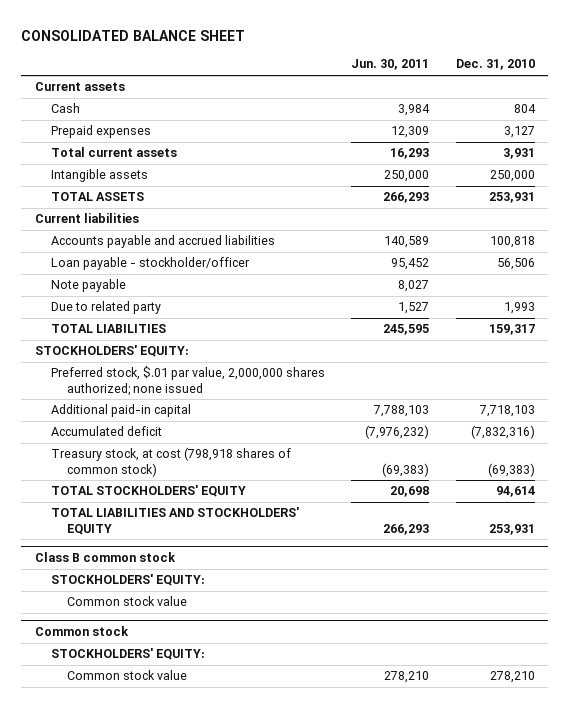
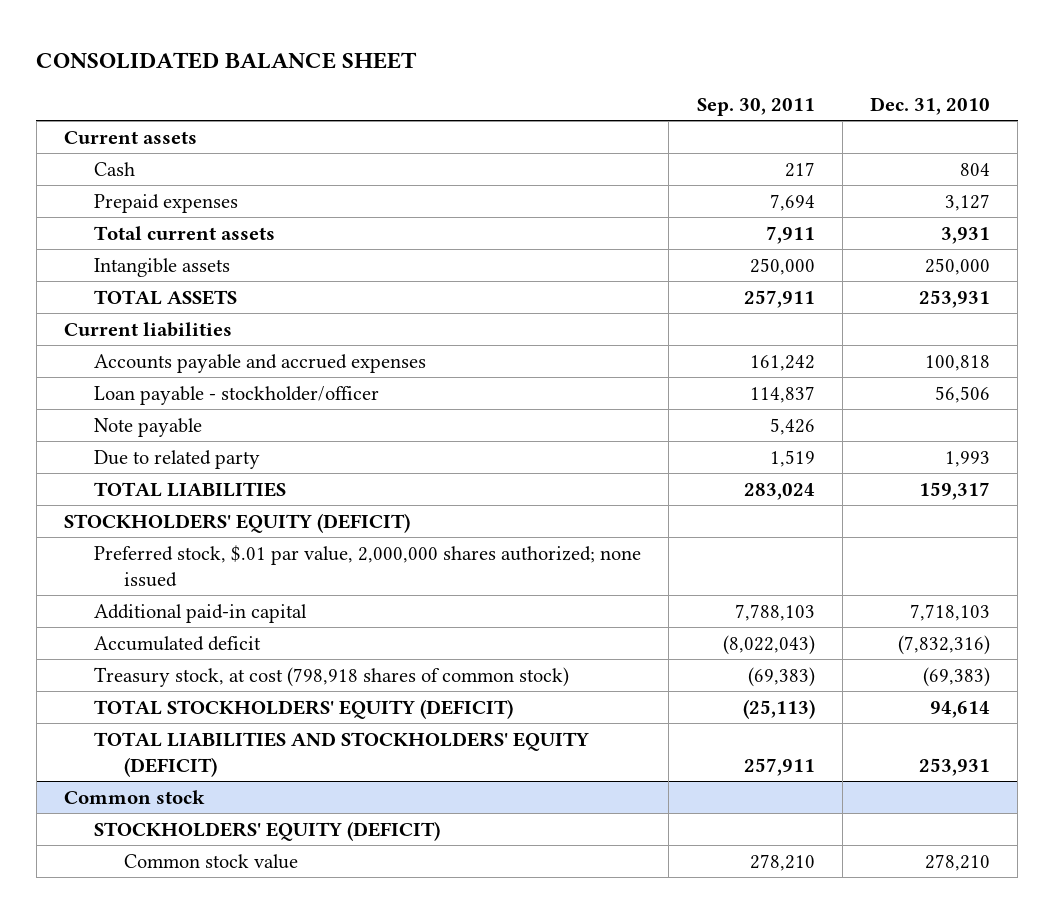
[351,59,430,71] Jun. 30, 2011 -> none
none -> [696,97,815,116] Sep. 30, 2011
[50,235,275,249] Accounts payable and accrued liabilities -> [93,353,426,373] Accounts payable and accrued expenses
[34,345,189,358] STOCKHOLDERS' EQUITY: -> [64,512,411,533] STOCKHOLDERS' EQUITY (DEFICIT)
[34,551,176,562] Class B common stock -> none
[50,574,205,587] STOCKHOLDERS' EQUITY: -> none
[67,596,188,607] Common stock value -> none
[50,485,246,498] TOTAL STOCKHOLDERS' EQUITY -> [93,698,513,719] TOTAL STOCKHOLDERS' EQUITY (DEFICIT)
[50,507,299,535] TOTAL LIABILITIES AND STOCKHOLDERS' EQUITY -> [93,731,589,777] TOTAL LIABILITIES AND STOCKHOLDERS' EQUITY (DEFICIT)
[50,648,205,661] STOCKHOLDERS' EQUITY: -> [93,820,440,841] STOCKHOLDERS' EQUITY (DEFICIT)

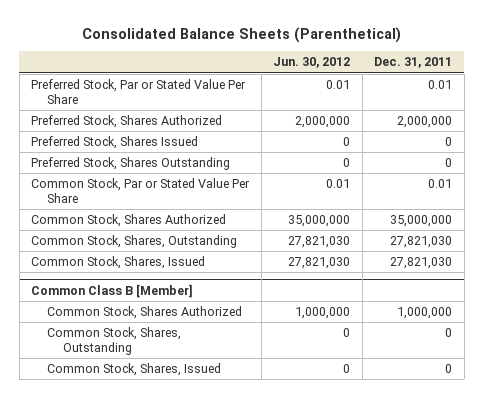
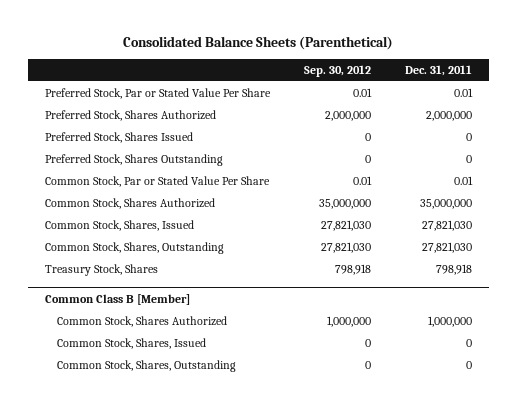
[273,57,351,69] Jun. 30, 2012 -> none
none -> [303,64,371,77] Sep. 30, 2012
[31,235,238,249] Common Stock, Shares, Outstanding -> [44,242,224,255] Common Stock, Shares, Outstanding
none -> [44,264,158,277] Treasury Stock, Shares
[47,327,182,356] Common Stock, Shares, Outstanding -> [57,360,237,373] Common Stock, Shares, Outstanding

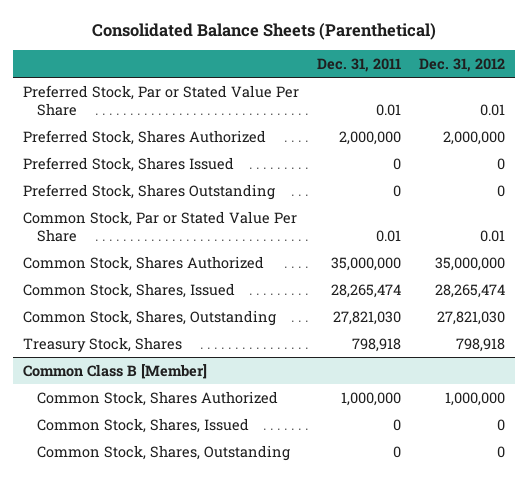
[303,64,371,77] Sep. 30, 2012 -> none
none -> [419,57,506,72] Dec. 31, 2012
[421,220,472,232] 27,821,030 -> [330,283,401,298] 28,265,474

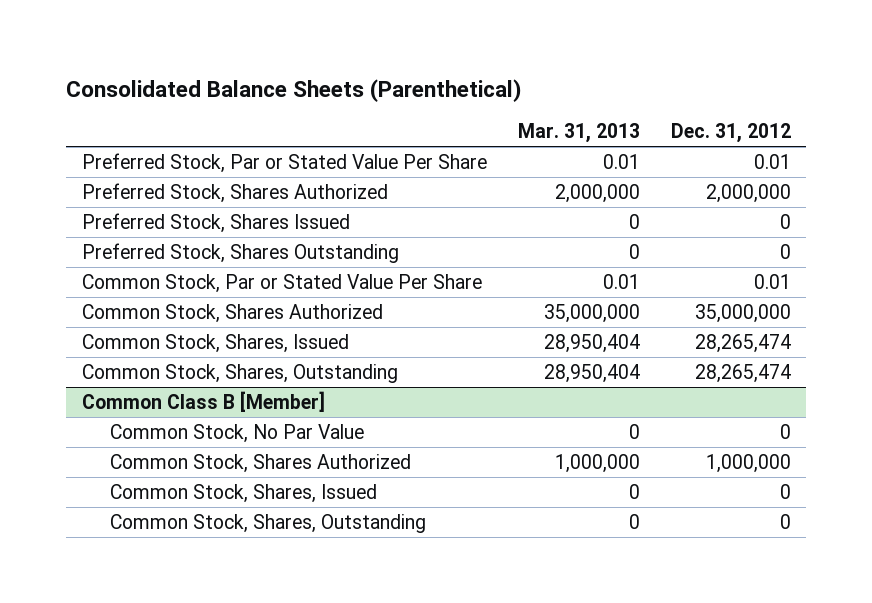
[316,57,401,72] Dec. 31, 2011 -> none
none -> [517,123,640,144] Mar. 31, 2013
[22,336,182,353] Treasury Stock, Shares -> none
[437,310,506,325] 27,821,030 -> [694,363,791,383] 28,265,474
none -> [110,423,365,443] Common Stock, No Par Value

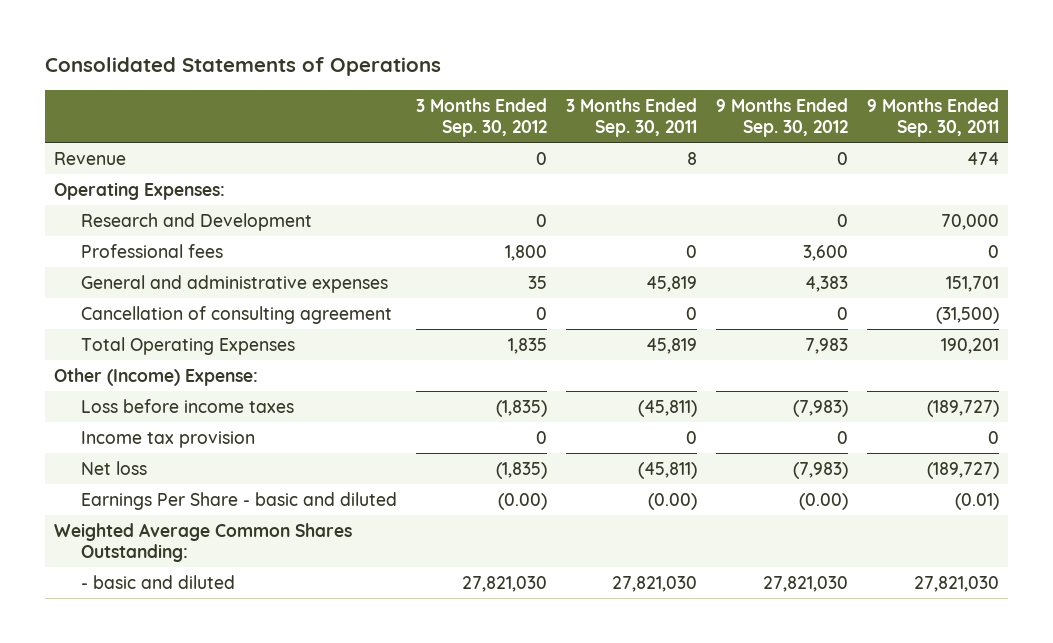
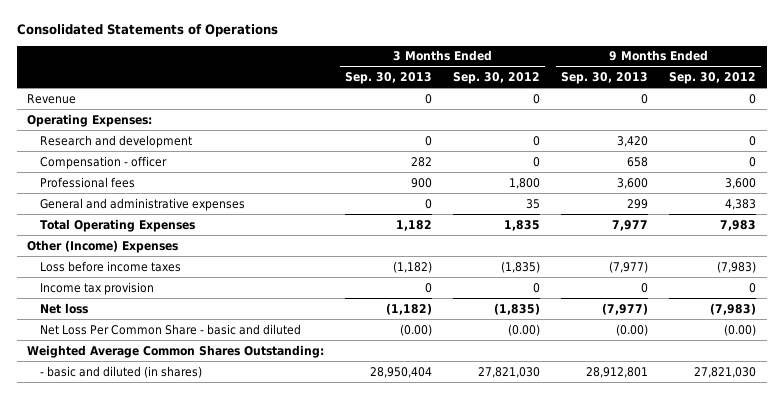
[565,97,697,138] 3 Months Ended Sep. 30, 2011 -> none
[866,97,999,138] 9 Months Ended Sep. 30, 2011 -> none
none -> [345,72,433,85] Sep. 30, 2013
none -> [561,72,649,85] Sep. 30, 2013
[80,212,312,231] Research and Development -> [39,134,192,148] Research and development
none -> [39,155,167,169] Compensation - officer
[80,305,392,324] Cancellation of consulting agreement -> none
[54,367,259,386] Other (Income) Expense: -> [27,239,179,253] Other (Income) Expenses
[80,491,397,510] Earnings Per Share - basic and diluted -> [39,323,301,335] Net Loss Per Common Share - basic and diluted
[80,574,235,589] - basic and diluted -> [39,365,202,378] - basic and diluted (in shares)

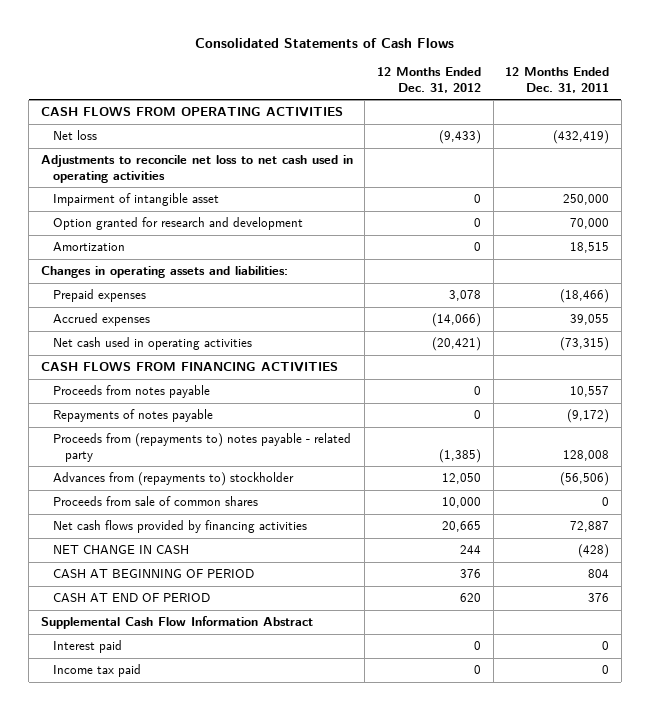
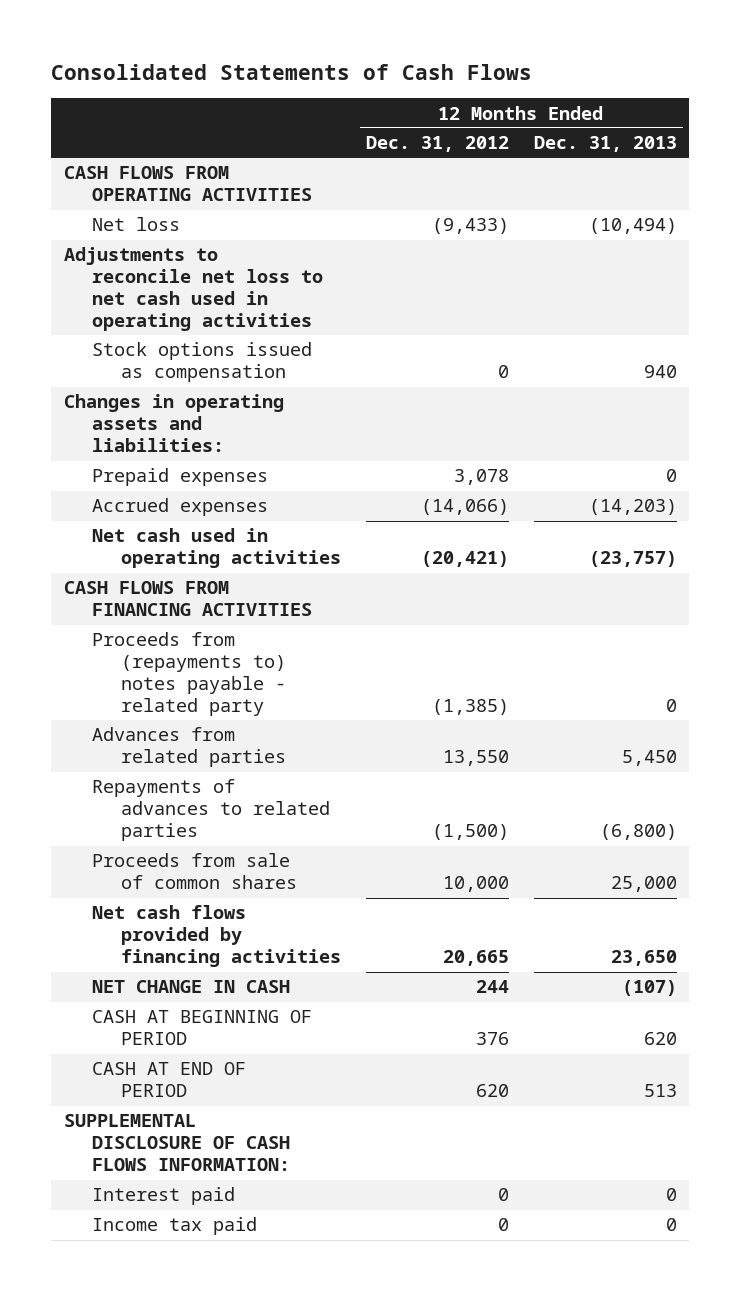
[505,67,610,93] 12 Months Ended Dec. 31, 2011 -> none
none -> [533,136,677,153] Dec. 31, 2013
[52,193,219,207] Impairment of intangible asset -> none
[52,217,303,231] Option granted for research and development -> none
[52,242,125,252] Amortization -> none
none -> [92,342,313,383] Stock options issued as compensation
[52,385,210,399] Proceeds from notes payable -> none
[52,409,213,423] Repayments of notes payable -> none
none -> [92,727,286,768] Advances from related parties
[52,472,294,487] Advances from (repayments to) stockholder -> [92,779,330,842] Repayments of advances to related parties
[441,473,481,485] 12,050 -> [431,824,509,841] (1,500)
[40,616,313,630] Supplemental Cash Flow Information Abstract -> [63,1114,291,1172] SUPPLEMENTAL DISCLOSURE OF CASH FLOWS INFORMATION:

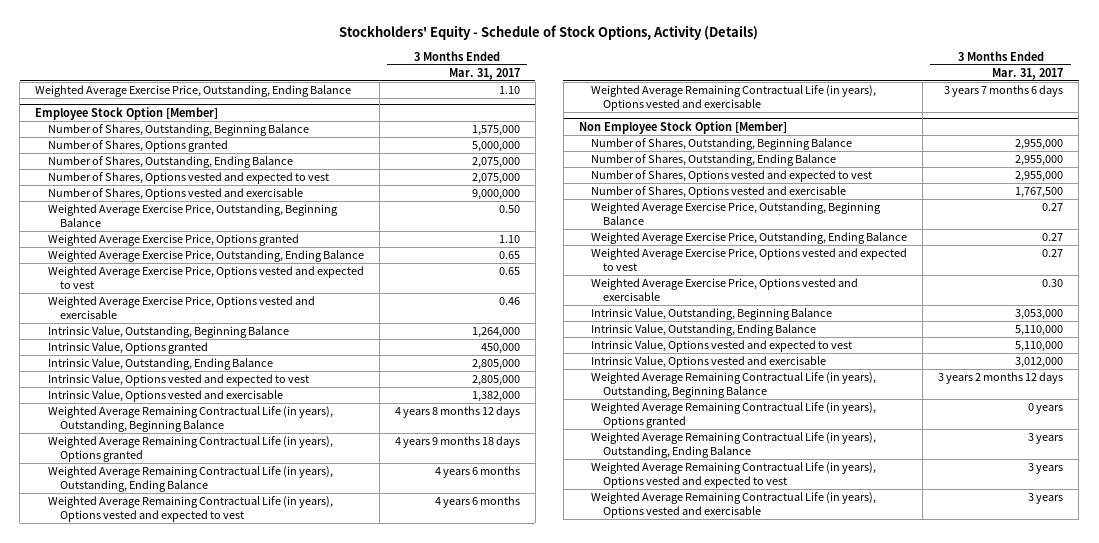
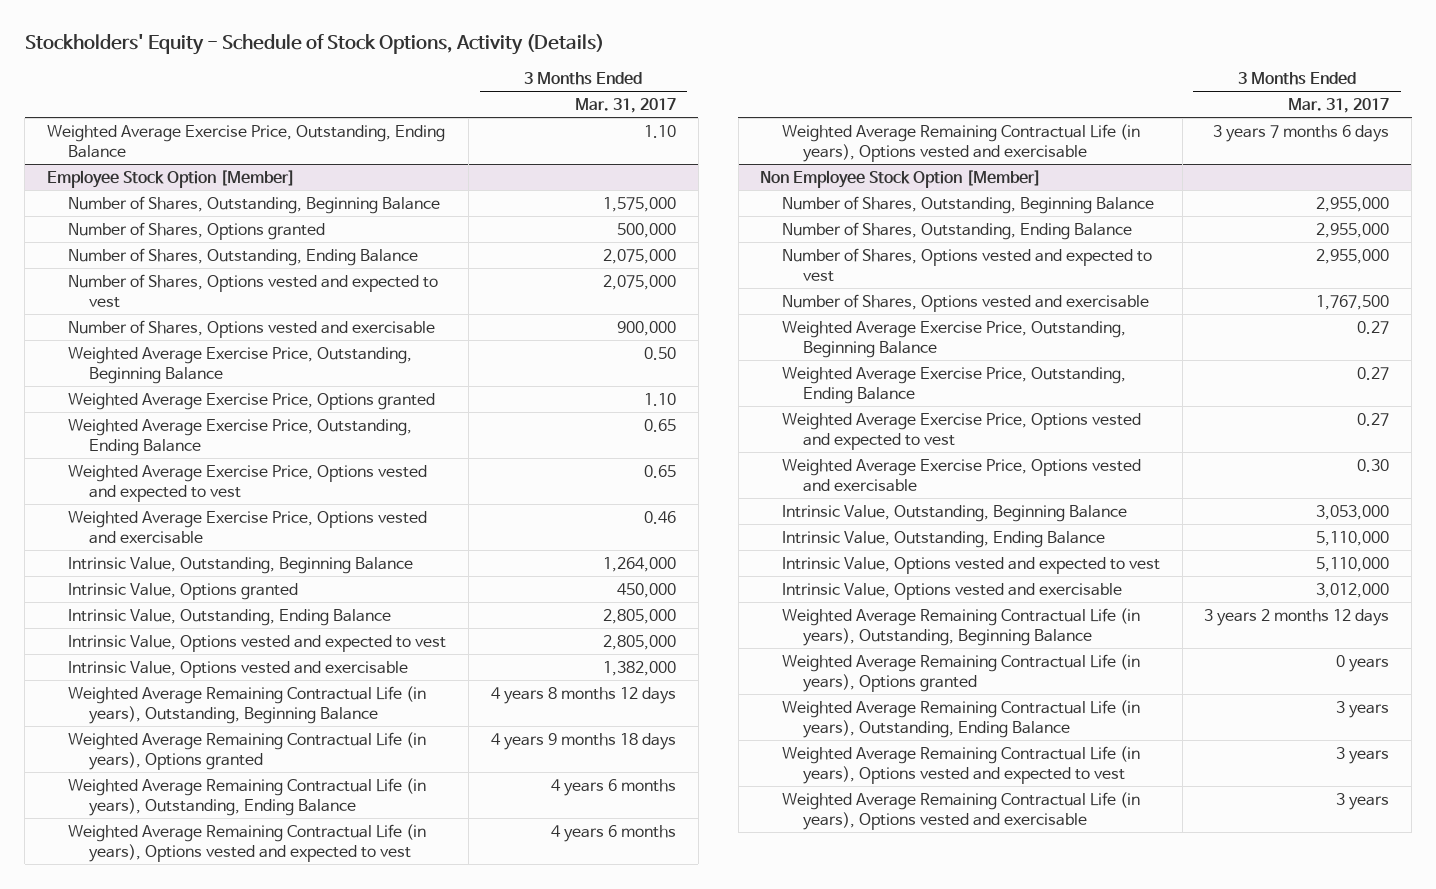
[471,141,520,153] 5,000,000 -> [616,222,676,238] 500,000
[471,189,520,201] 9,000,000 -> [616,320,676,336] 900,000

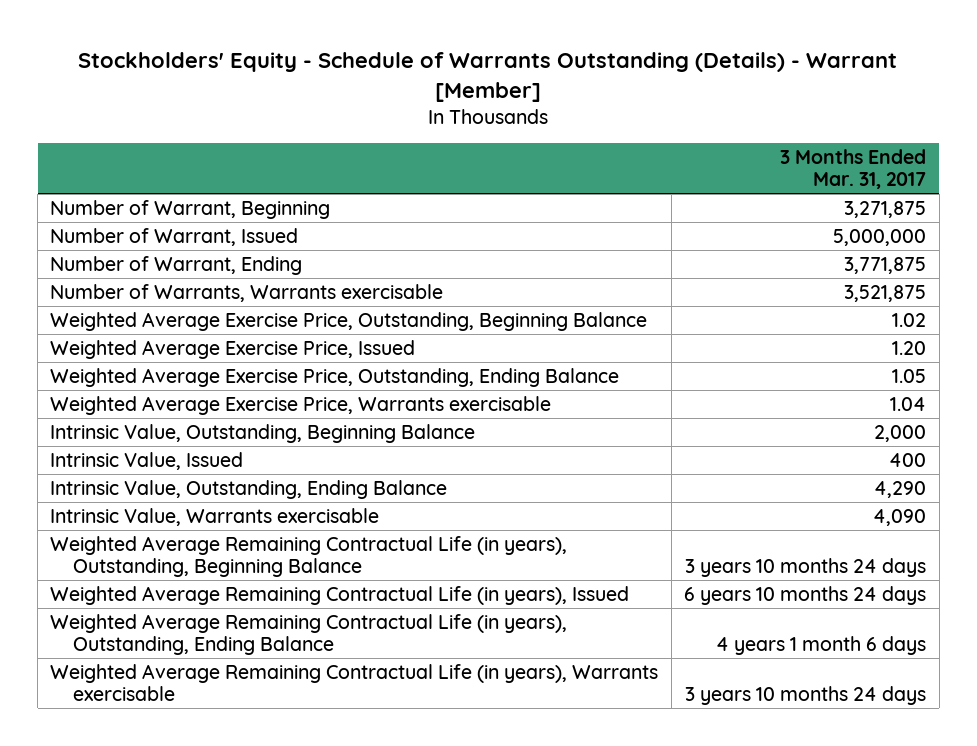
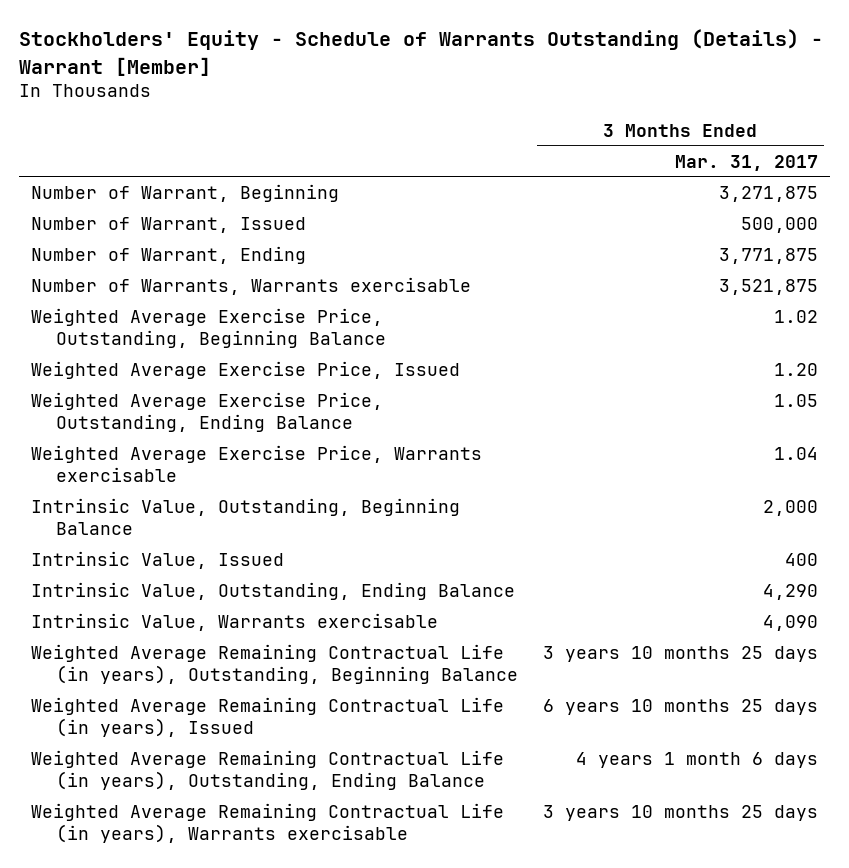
[833,228,927,246] 5,000,000 -> [740,216,818,233] 500,000
[685,558,927,578] 3 years 10 months 24 days -> [542,645,818,662] 3 years 10 months 25 days
[684,585,927,605] 6 years 10 months 24 days -> [542,698,818,715] 6 years 10 months 25 days
[685,686,927,706] 3 years 10 months 24 days -> [542,804,818,821] 3 years 10 months 25 days

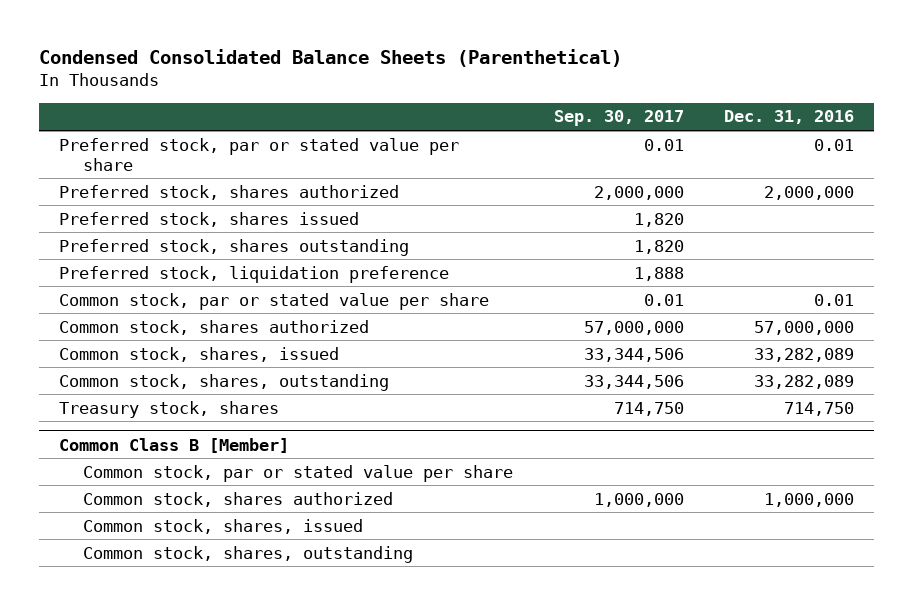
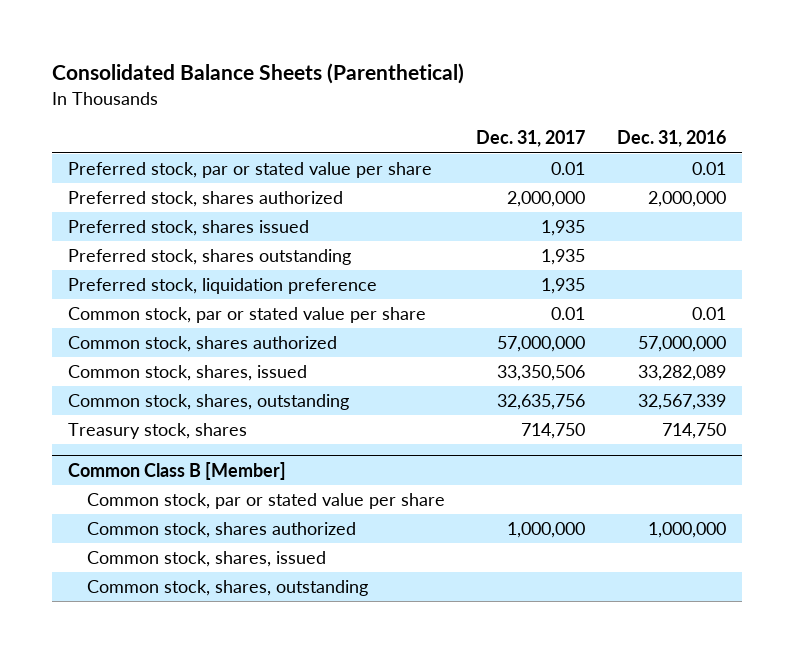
[38,49,622,68] Condensed Consolidated Balance Sheets (Parenthetical) -> [52,63,465,85] Consolidated Balance Sheets (Parenthetical)
[553,110,684,127] Sep. 30, 2017 -> none
none -> [476,130,586,148] Dec. 31, 2017
[754,374,855,389] 33,282,089 -> [637,394,726,411] 32,567,339

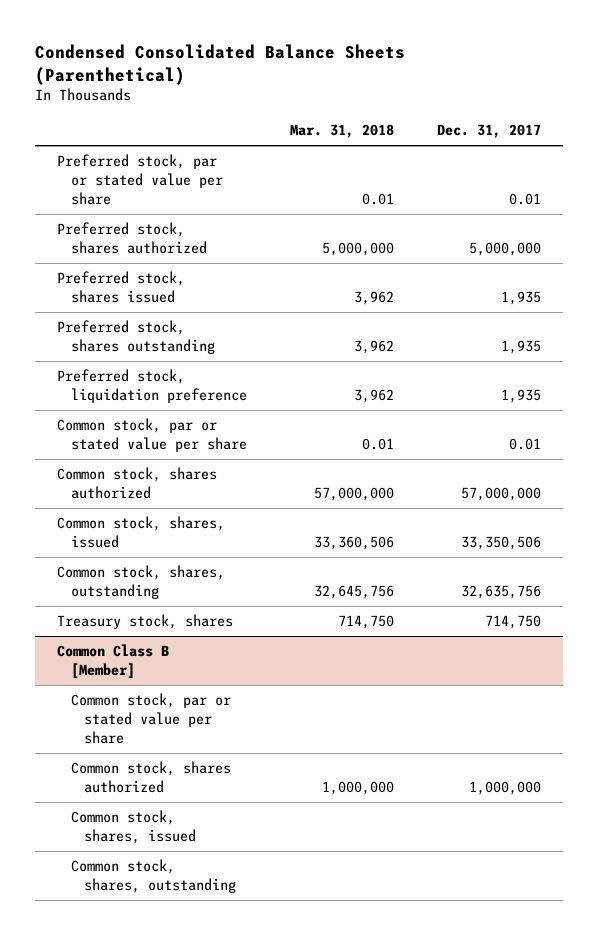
[52,63,465,85] Consolidated Balance Sheets (Parenthetical) -> [35,43,406,85] Condensed Consolidated Balance Sheets (Parenthetical)
[616,130,726,148] Dec. 31, 2016 -> none
none -> [289,124,394,139] Mar. 31, 2018
[507,191,586,208] 2,000,000 -> [469,242,542,257] 5,000,000

